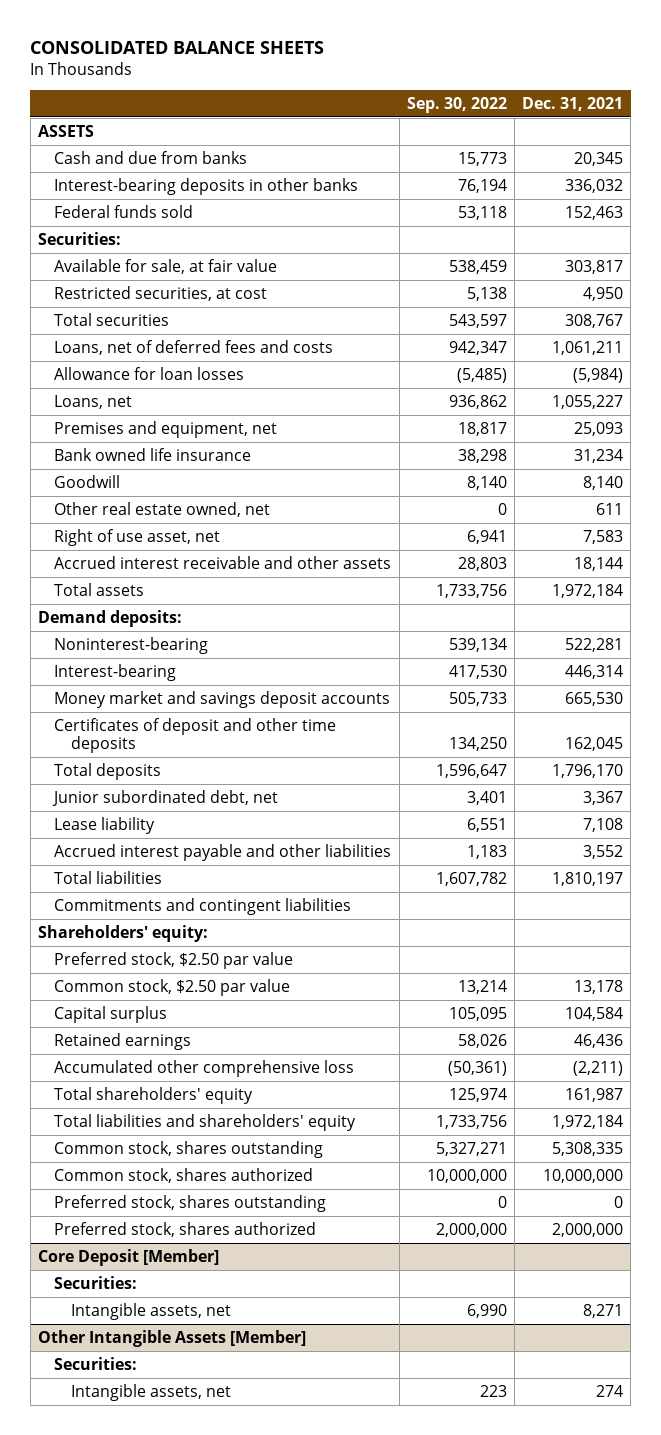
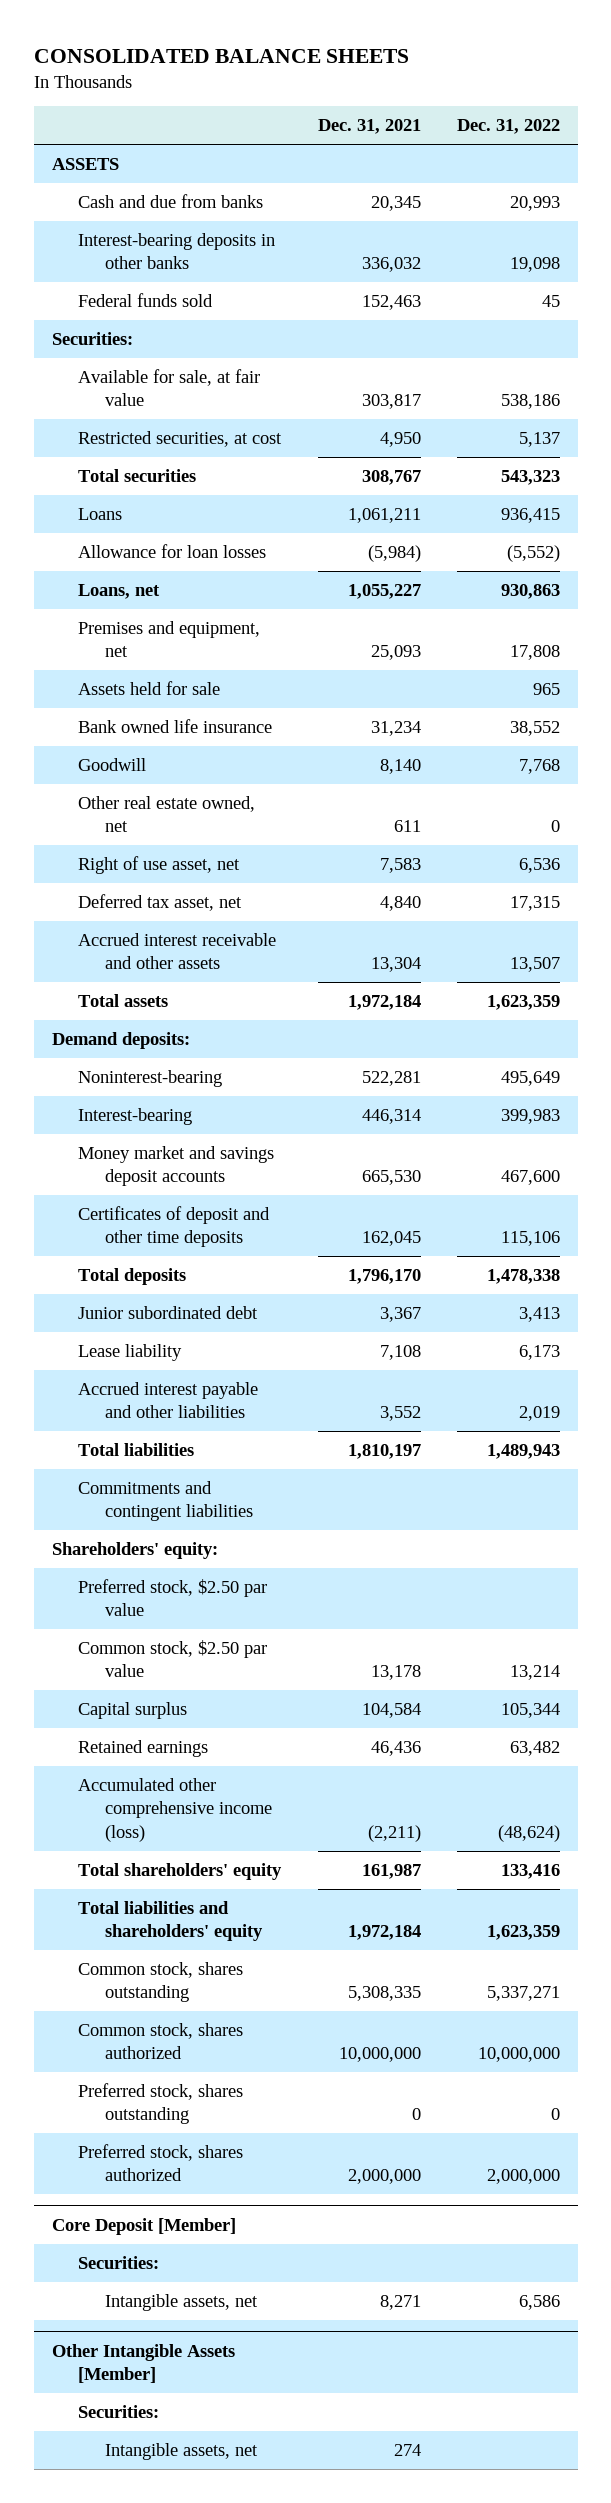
[406,96,507,113] Sep. 30, 2022 -> none
none -> [456,119,560,135] Dec. 31, 2022
[54,339,334,355] Loans, net of deferred fees and costs -> [78,507,123,520] Loans
none -> [78,680,221,695] Assets held for sale
none -> [78,893,243,911] Deferred tax asset, net
[574,556,624,571] 18,144 -> [370,957,421,973] 13,304
[52,789,279,806] Junior subordinated debt, net -> [78,1305,259,1319] Junior subordinated debt
[54,1059,355,1077] Accumulated other comprehensive loss -> [78,1777,273,1843] Accumulated other comprehensive income (loss)

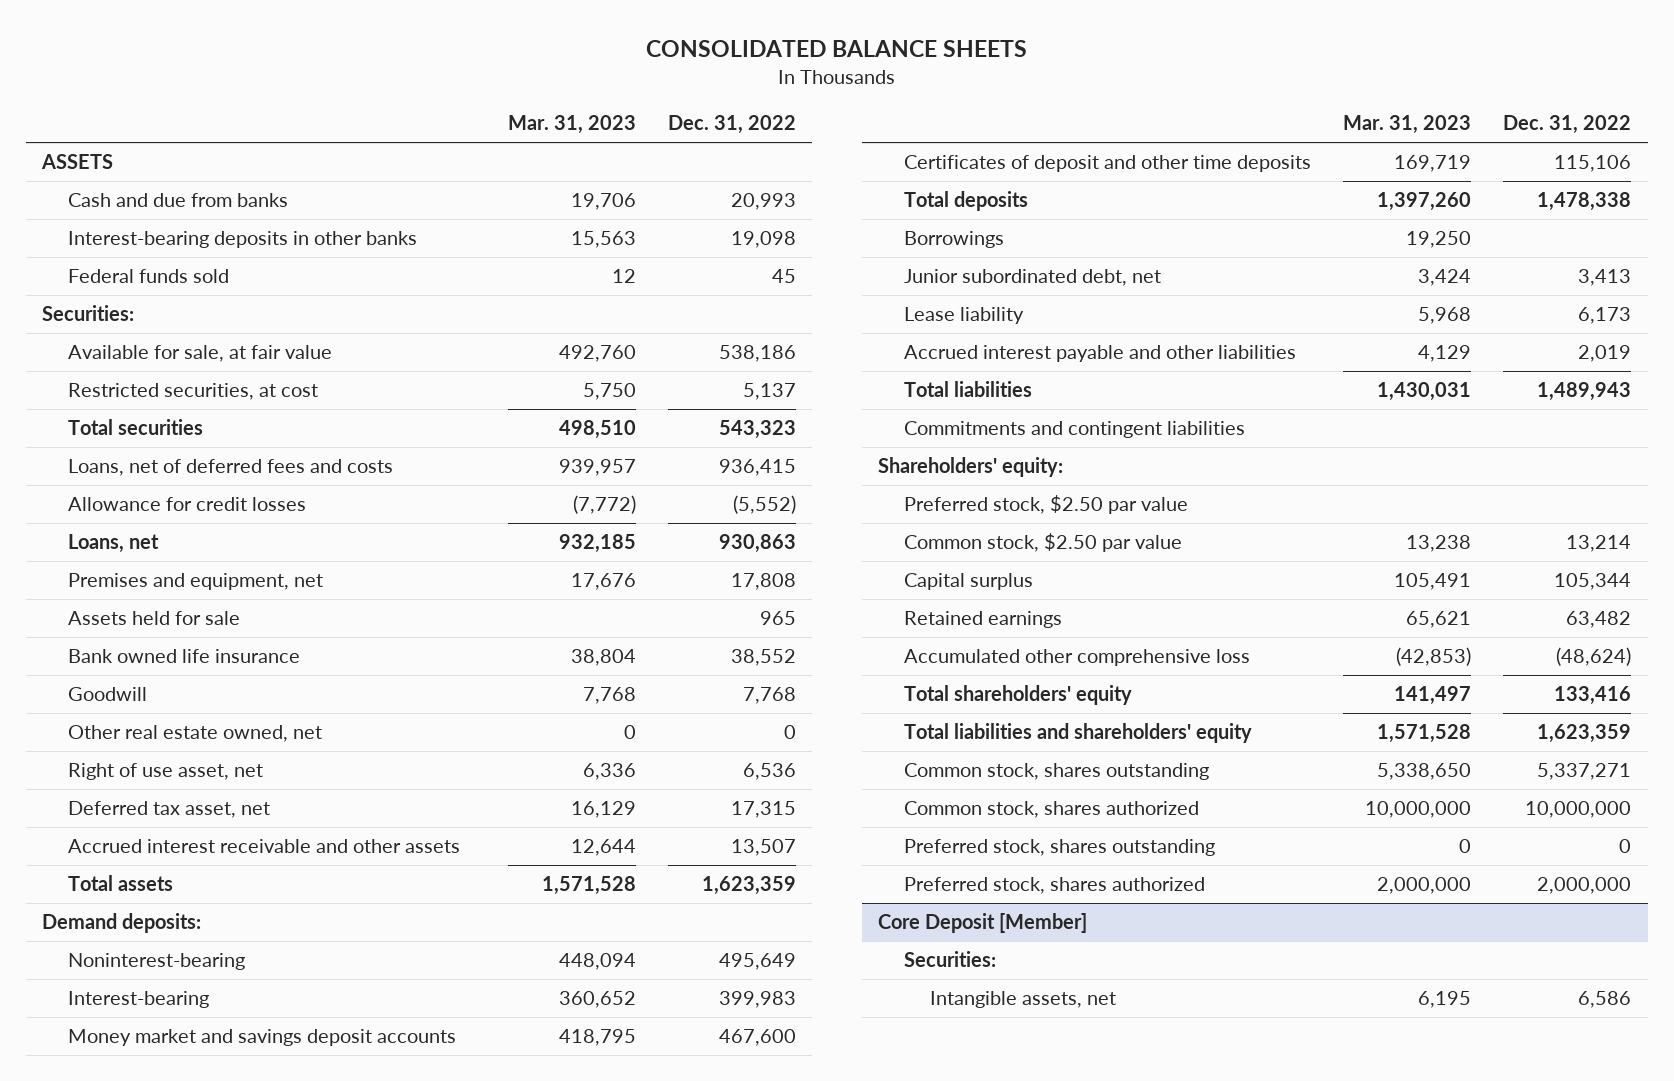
[317,119,421,135] Dec. 31, 2021 -> none
none -> [507,115,636,135] Mar. 31, 2023
[78,507,123,520] Loans -> [68,459,394,477] Loans, net of deferred fees and costs
[78,543,267,558] Allowance for loan losses -> [68,497,307,512] Allowance for credit losses
none -> [903,231,1004,249] Borrowings
[78,1305,259,1319] Junior subordinated debt -> [903,269,1161,287] Junior subordinated debt, net
[78,1777,273,1843] Accumulated other comprehensive income (loss) -> [903,649,1250,667] Accumulated other comprehensive loss
[51,2343,235,2384] Other Intangible Assets [Member] -> none
[78,2404,160,2418] Securities: -> none
[105,2442,259,2460] Intangible assets, net -> none

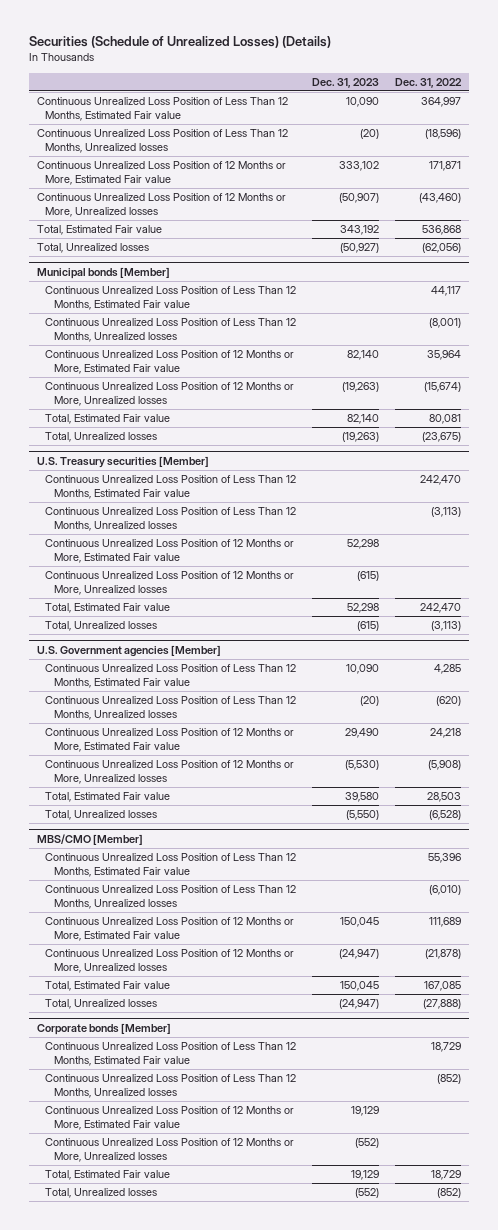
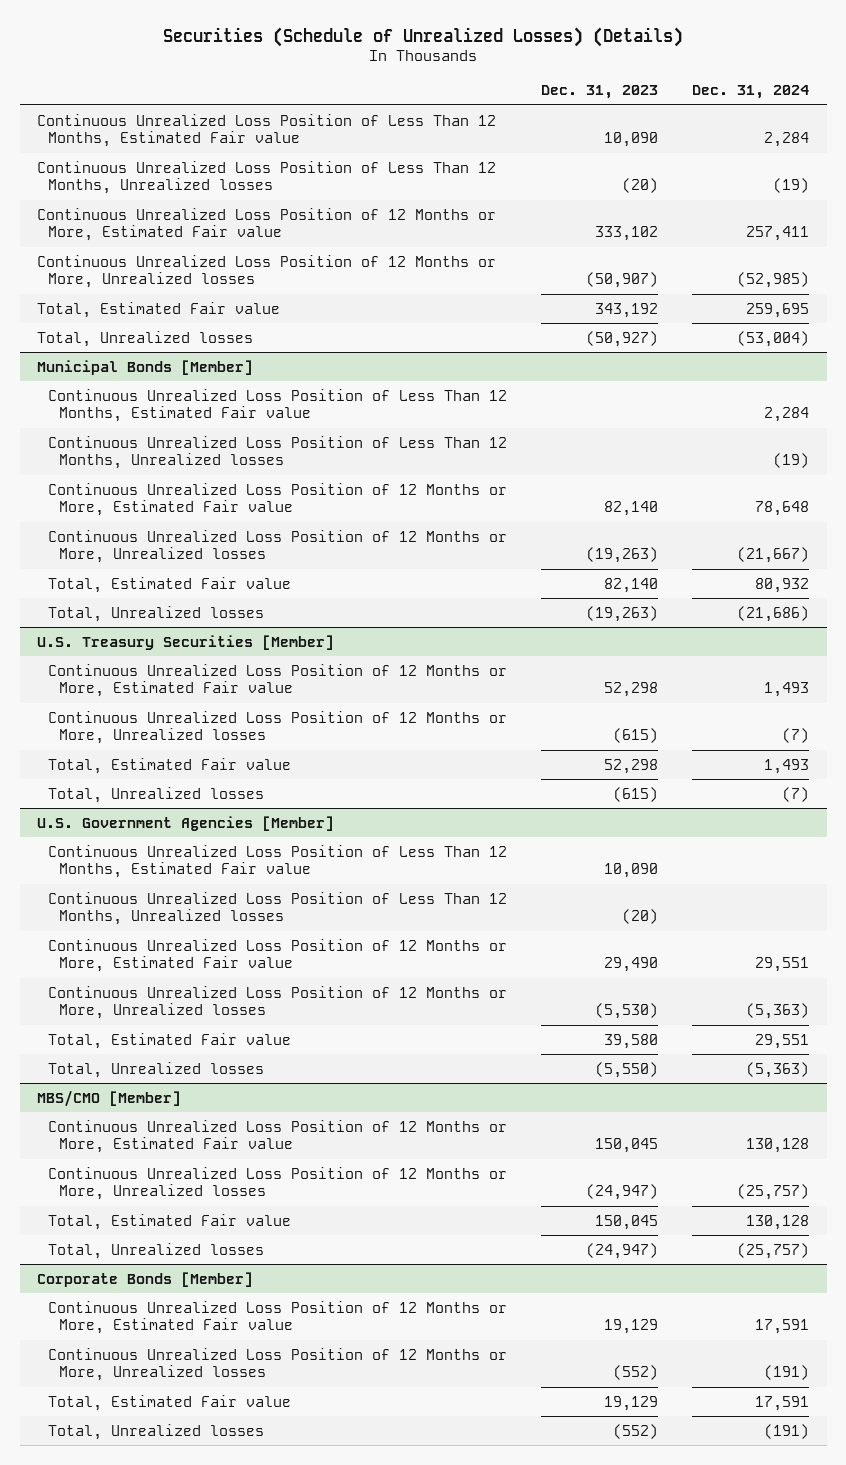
[395,77,463,88] Dec. 31, 2022 -> none
none -> [692,85,810,100] Dec. 31, 2024
[36,266,170,279] Municipal bonds [Member] -> [36,359,253,375] Municipal Bonds [Member]
[45,475,297,499] Continuous Unrealized Loss Position of Less Than 12 Months, Estimated Fair value -> none
[45,507,297,531] Continuous Unrealized Loss Position of Less Than 12 Months, Unrealized losses -> none
[36,455,209,468] U.S. Treasury securities [Member] -> [36,634,334,650] U.S. Treasury Securities [Member]
[36,644,221,657] U.S. Government agencies [Member] -> [36,815,334,831] U.S. Government Agencies [Member]
[45,853,297,877] Continuous Unrealized Loss Position of Less Than 12 Months, Estimated Fair value -> none
[45,885,297,909] Continuous Unrealized Loss Position of Less Than 12 Months, Unrealized losses -> none
[45,1042,297,1066] Continuous Unrealized Loss Position of Less Than 12 Months, Estimated Fair value -> none
[45,1074,297,1098] Continuous Unrealized Loss Position of Less Than 12 Months, Unrealized losses -> none
[36,1022,171,1035] Corporate bonds [Member] -> [36,1271,253,1287] Corporate Bonds [Member]

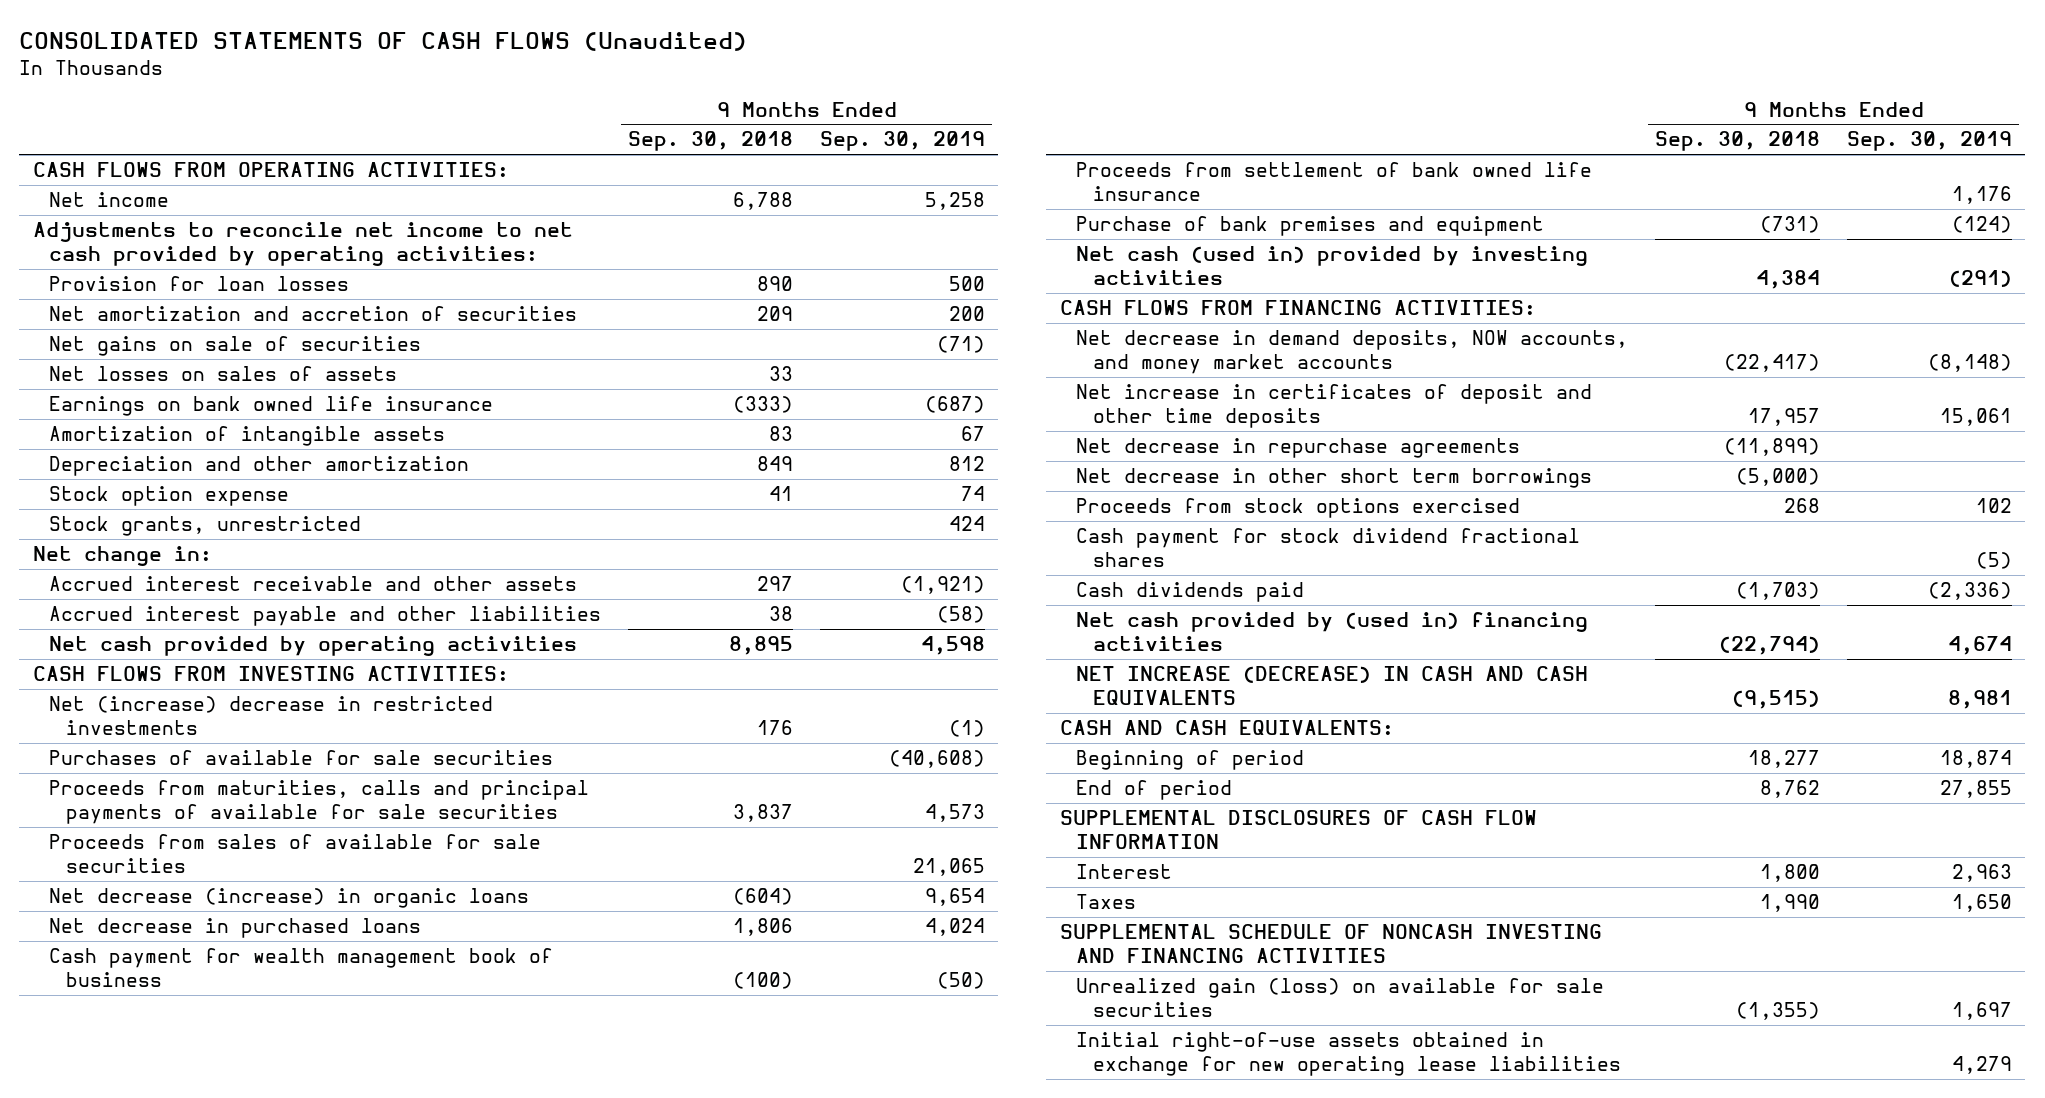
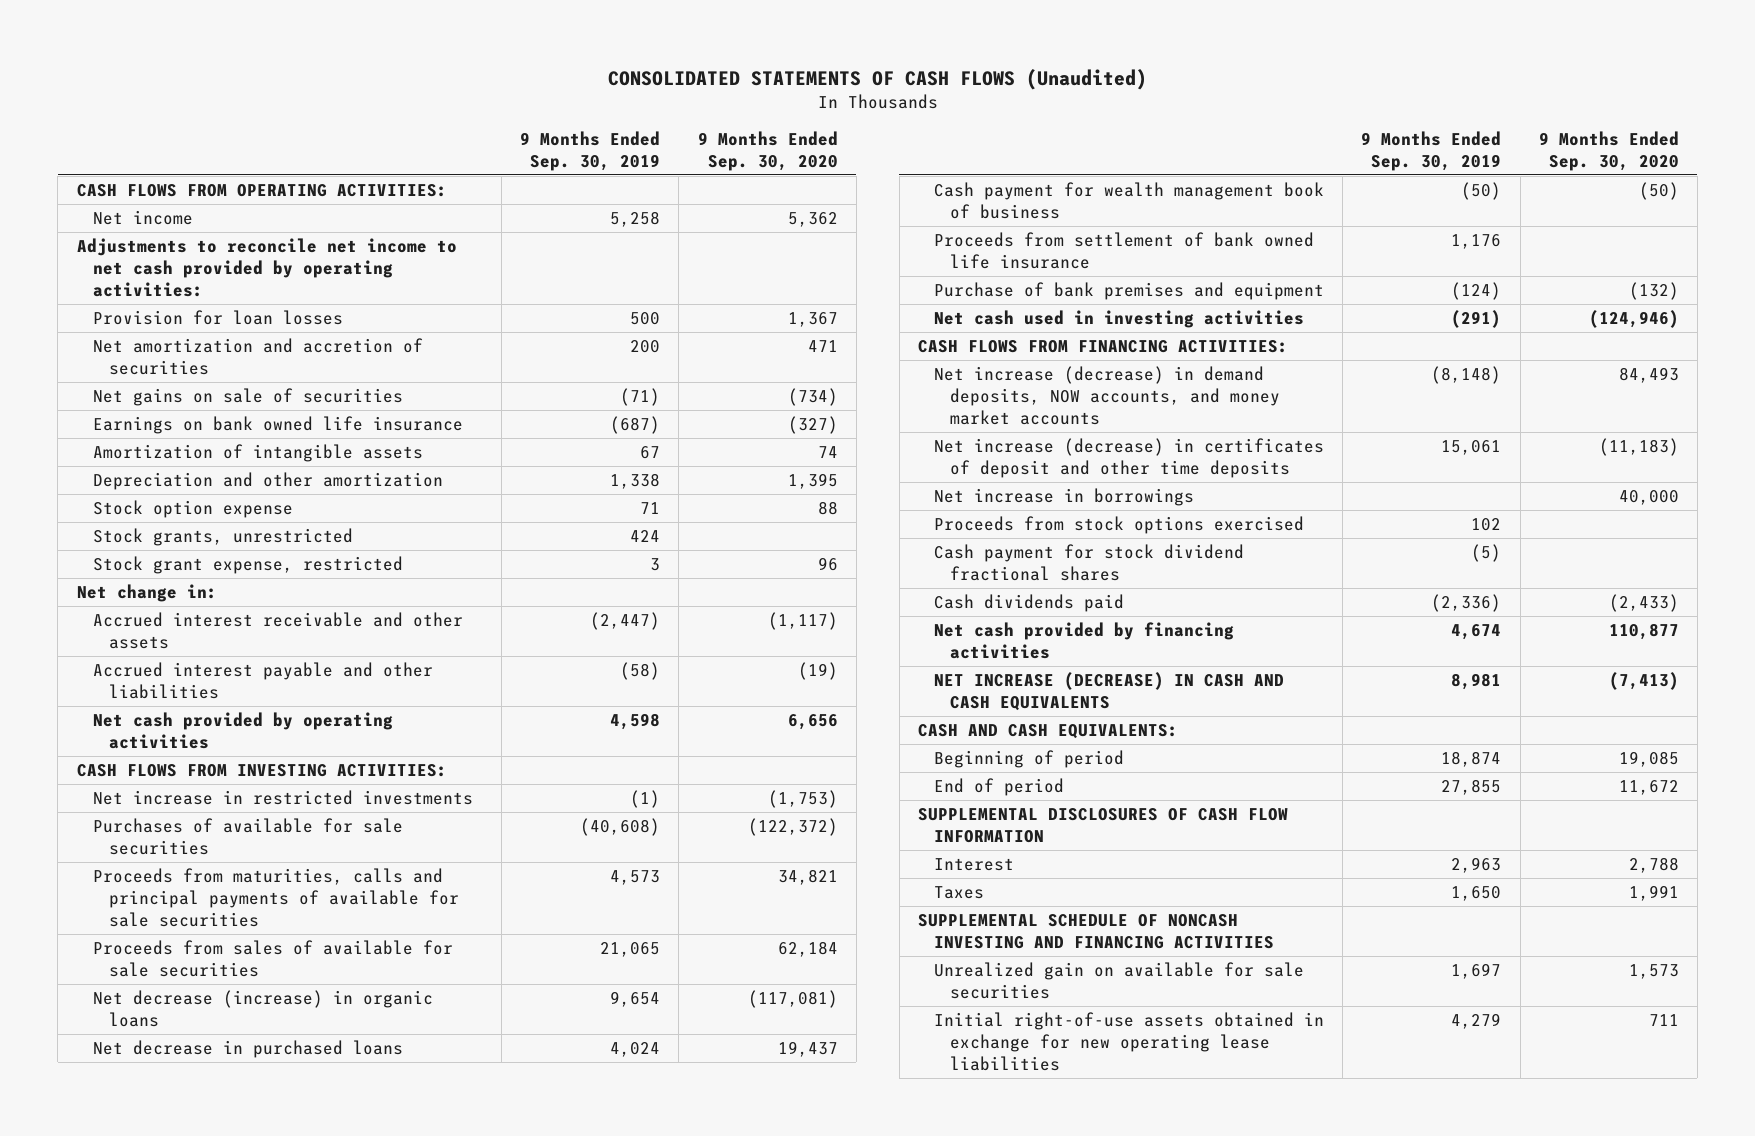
[628,131,794,152] Sep. 30, 2018 -> none
none -> [697,130,838,171] 9 Months Ended Sep. 30, 2020
[49,366,398,382] Net losses on sales of assets -> none
[948,456,985,472] 812 -> [610,472,661,489] 1,338
[960,486,985,502] 74 -> [640,501,661,514] 71
none -> [92,555,403,574] Stock grant expense, restricted
[900,576,985,595] (1,921) -> [590,611,661,630] (2,447)
[49,696,494,736] Net (increase) decrease in restricted investments -> [92,789,473,805] Net increase in restricted investments
[1076,246,1589,286] Net cash (used in) provided by investing activities -> [934,309,1305,328] Net cash used in investing activities
[1076,438,1521,459] Net decrease in repurchase agreements -> none
[1076,468,1593,489] Net decrease in other short term borrowings -> none
[1076,330,1629,375] Net decrease in demand deposits, NOW accounts, and money market accounts -> [934,365,1281,426] Net increase (decrease) in demand deposits, NOW accounts, and money market accounts
[1076,384,1593,429] Net increase in certificates of deposit and other time deposits -> [934,437,1325,479] Net increase (decrease) in certificates of deposit and other time deposits
none -> [934,487,1195,506] Net increase in borrowings
[1076,612,1589,652] Net cash provided by (used in) financing activities -> [934,621,1235,660] Net cash provided by financing activities
[1076,978,1605,1018] Unrealized gain (loss) on available for sale securities -> [934,961,1305,1000] Unrealized gain on available for sale securities

